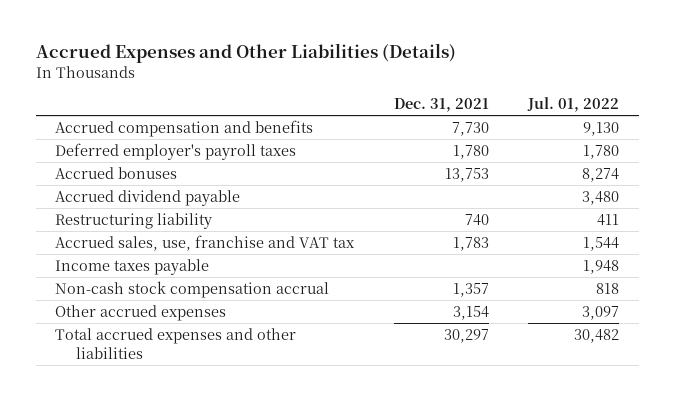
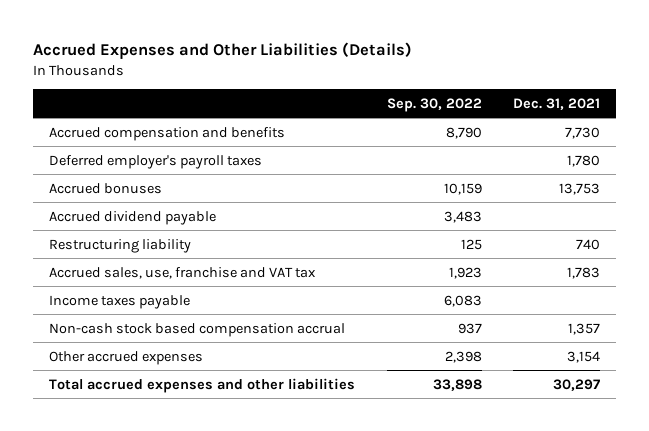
[526,97,619,113] Jul. 01, 2022 -> none
none -> [386,97,482,112] Sep. 30, 2022
[55,280,330,298] Non-cash stock compensation accrual -> [48,322,345,337] Non-cash stock based compensation accrual

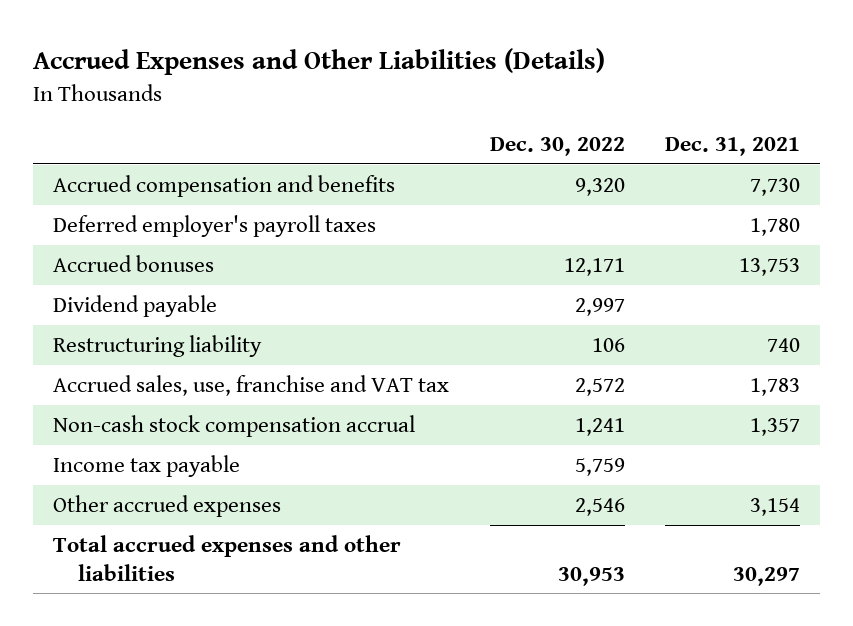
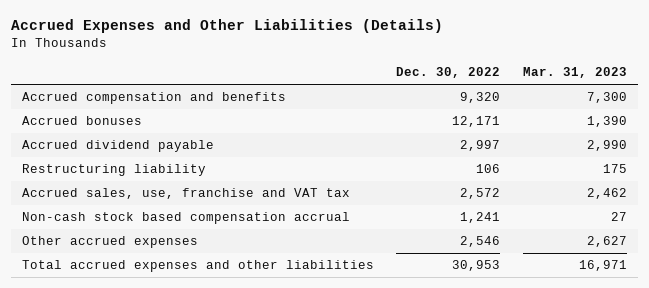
[664,137,800,157] Dec. 31, 2021 -> none
none -> [522,67,627,79] Mar. 31, 2023
[53,215,377,238] Deferred employer's payroll taxes -> none
[53,295,218,318] Dividend payable -> [21,140,214,153] Accrued dividend payable
[53,455,241,478] Income tax payable -> none
[53,415,416,438] Non-cash stock compensation accrual -> [21,212,350,225] Non-cash stock based compensation accrual

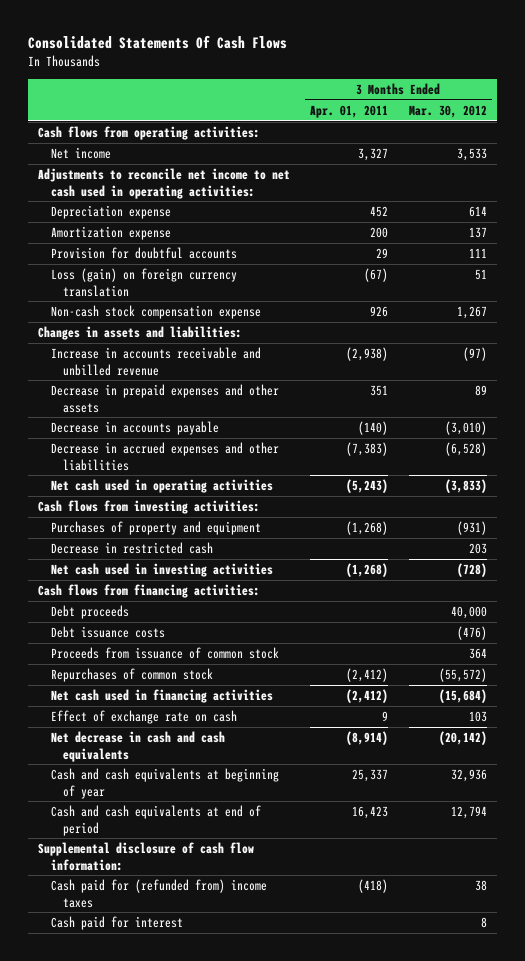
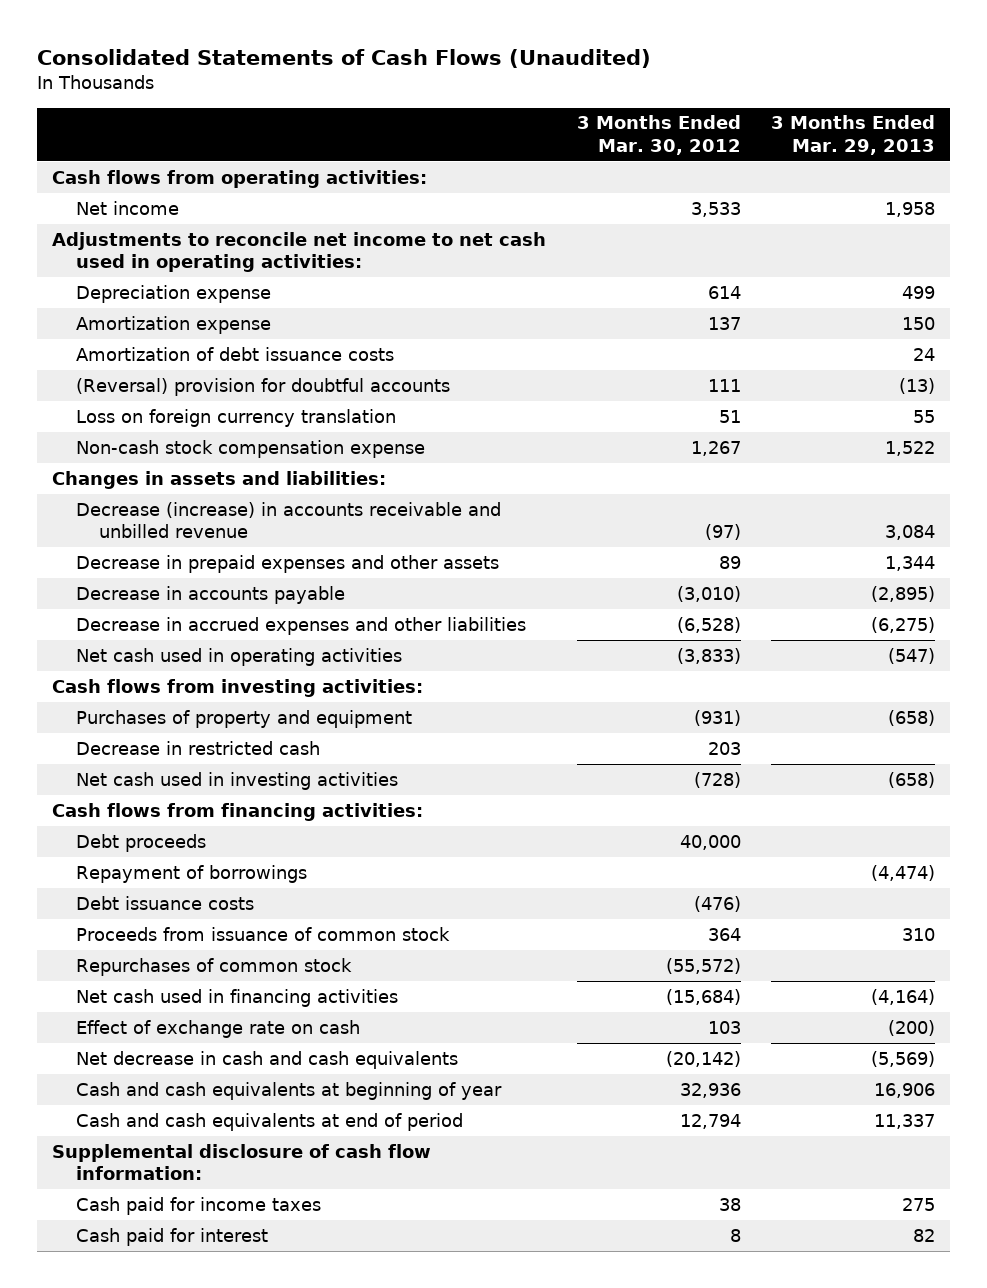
[27,35,287,50] Consolidated Statements Of Cash Flows -> [36,48,651,68] Consolidated Statements of Cash Flows (Unaudited)
[310,105,389,119] Apr. 01, 2011 -> none
none -> [771,115,936,155] 3 Months Ended Mar. 29, 2013
none -> [75,346,394,361] Amortization of debt issuance costs
[50,247,237,260] Provision for doubtful accounts -> [75,377,450,396] (Reversal) provision for doubtful accounts
[50,268,237,297] Loss (gain) on foreign currency translation -> [75,408,396,427] Loss on foreign currency translation
[50,347,261,376] Increase in accounts receivable and unbilled revenue -> [75,501,501,539] Decrease (increase) in accounts receivable and unbilled revenue
none -> [75,864,307,883] Repayment of borrowings
[50,879,267,908] Cash paid for (refunded from) income taxes -> [75,1196,321,1215] Cash paid for income taxes

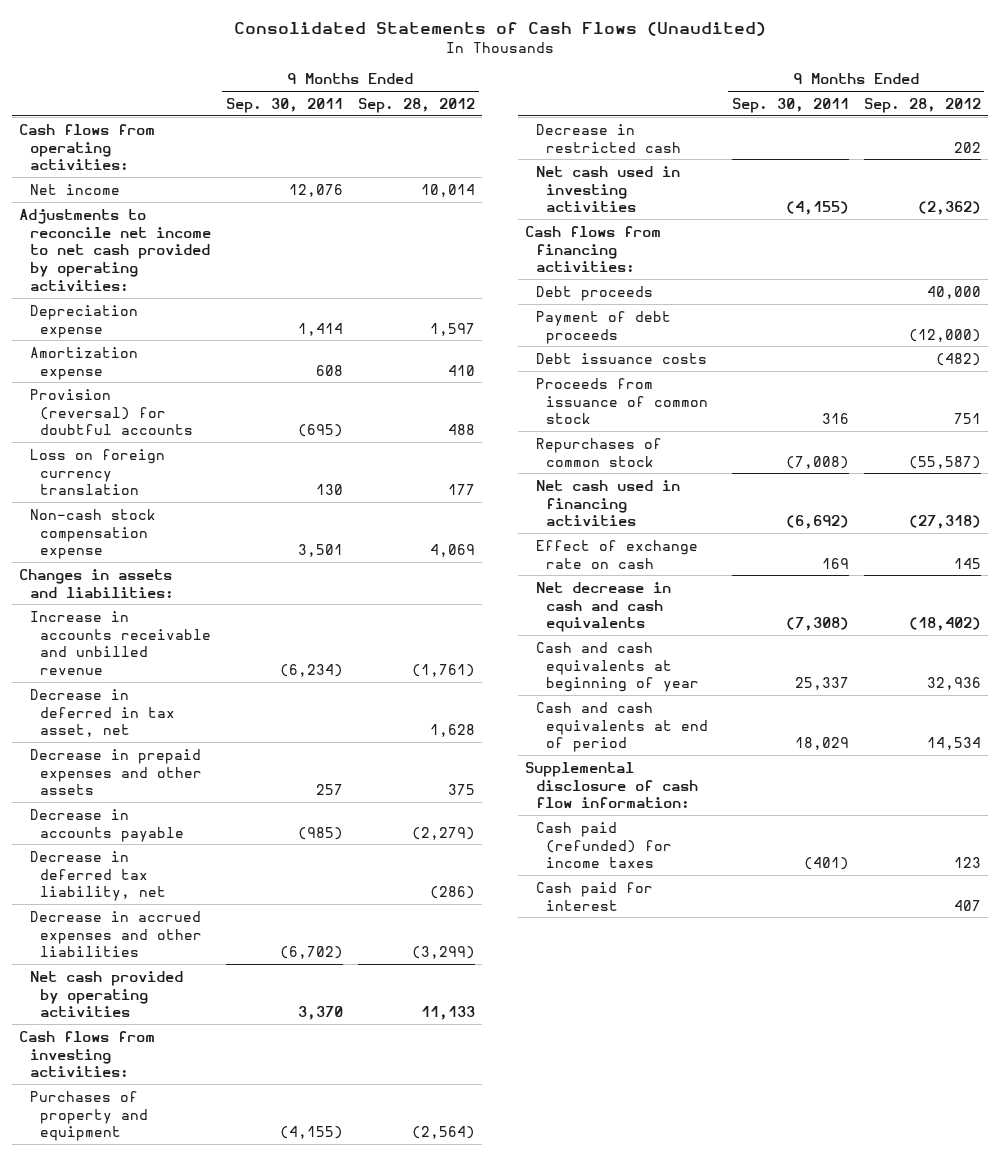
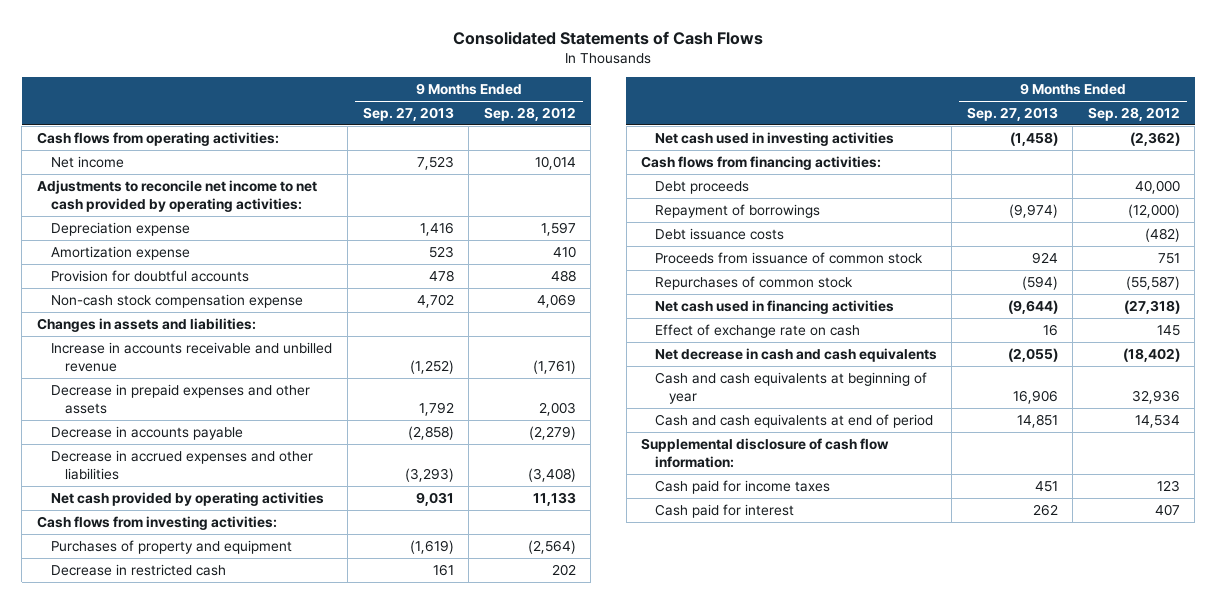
[233,21,766,36] Consolidated Statements of Cash Flows (Unaudited) -> [453,30,764,45] Consolidated Statements of Cash Flows
[226,97,344,113] Sep. 30, 2011 -> none
none -> [362,106,454,121] Sep. 27, 2013
[29,448,165,496] Loss on foreign currency translation -> none
[29,388,194,436] Provision (reversal) for doubtful accounts -> [50,269,249,282] Provision for doubtful accounts
[29,688,176,738] Decrease in deferred in tax asset, net -> none
[447,784,475,796] 375 -> [538,401,576,416] 2,003
[29,850,167,902] Decrease in deferred tax liability, net -> none
[411,946,475,960] (3,299) -> [527,467,576,482] (3,408)
[535,310,671,344] Payment of debt proceeds -> none
none -> [654,203,820,218] Repayment of borrowings
[535,821,673,869] Cash paid (refunded) for income taxes -> [654,479,830,494] Cash paid for income taxes

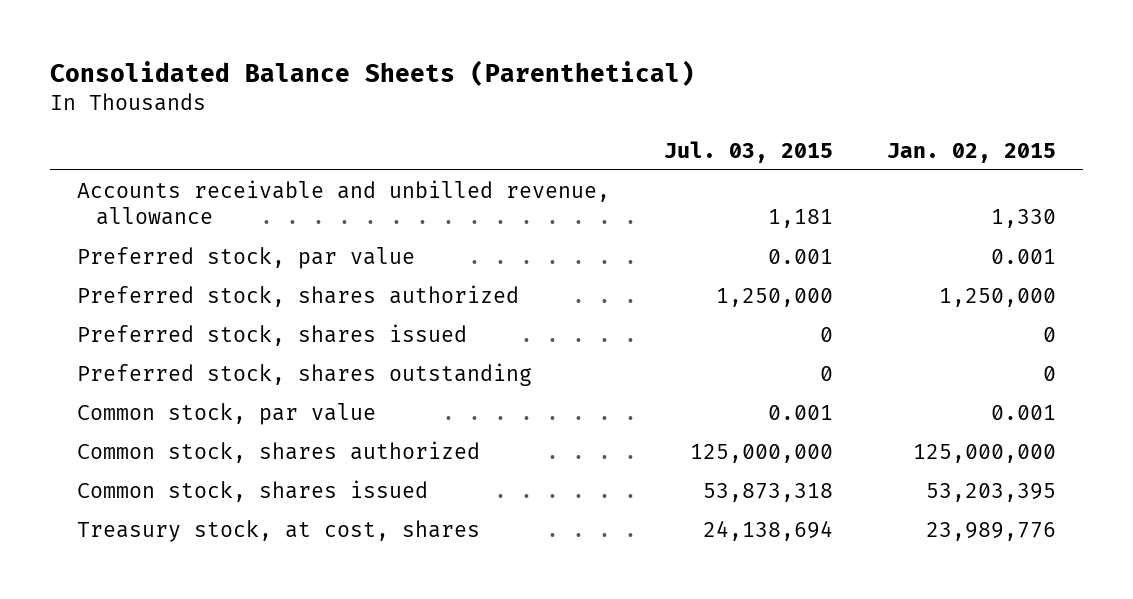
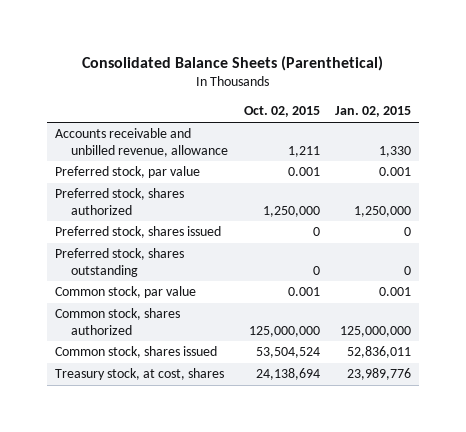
[664,140,834,163] Jul. 03, 2015 -> none
none -> [243,106,320,118] Oct. 02, 2015
[926,482,1057,502] 53,203,395 -> [347,346,412,359] 52,836,011

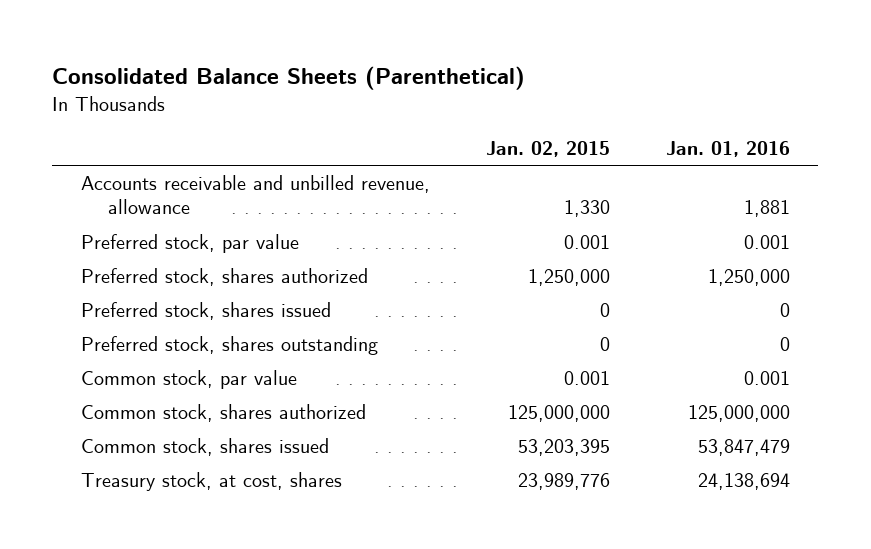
[243,106,320,118] Oct. 02, 2015 -> none
none -> [666,141,791,158] Jan. 01, 2016
[347,346,412,359] 52,836,011 -> [517,439,610,457] 53,203,395

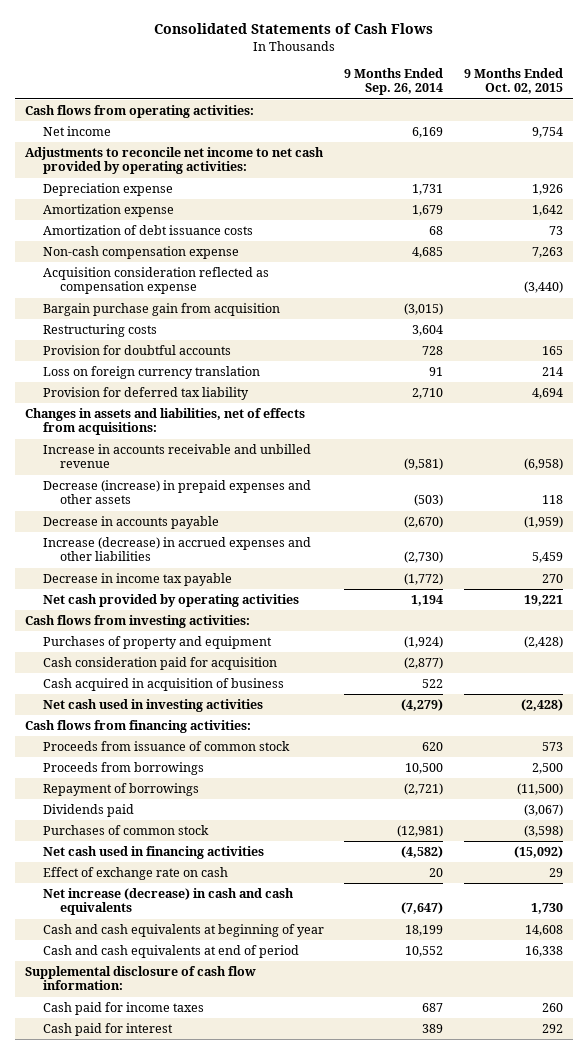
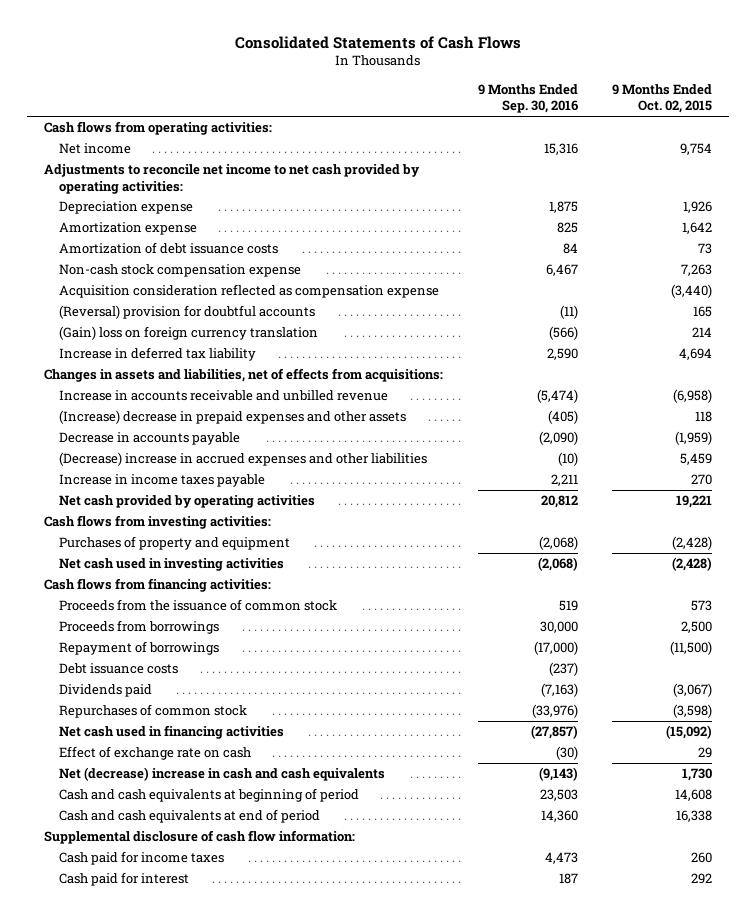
[344,67,444,96] 9 Months Ended Sep. 26, 2014 -> none
none -> [477,83,578,114] 9 Months Ended Sep. 30, 2016
[42,245,239,259] Non-cash compensation expense -> [58,264,301,278] Non-cash stock compensation expense
[42,302,280,316] Bargain purchase gain from acquisition -> none
[42,323,157,337] Restructuring costs -> none
[42,344,231,355] Provision for doubtful accounts -> [58,305,315,320] (Reversal) provision for doubtful accounts
[42,365,260,379] Loss on foreign currency translation -> [58,326,318,341] (Gain) loss on foreign currency translation
[42,386,249,400] Provision for deferred tax liability -> [58,347,256,362] Increase in deferred tax liability
[42,479,311,505] Decrease (increase) in prepaid expenses and other assets -> [58,410,406,425] (Increase) decrease in prepaid expenses and other assets
[42,536,311,562] Increase (decrease) in accrued expenses and other liabilities -> [58,452,427,467] (Decrease) increase in accrued expenses and other liabilities
[42,572,232,586] Decrease in income tax payable -> [58,474,265,488] Increase in income taxes payable
[42,656,277,670] Cash consideration paid for acquisition -> none
[42,677,284,691] Cash acquired in acquisition of business -> none
[42,740,290,751] Proceeds from issuance of common stock -> [58,599,337,612] Proceeds from the issuance of common stock
none -> [58,663,178,675] Debt issuance costs
[42,824,209,835] Purchases of common stock -> [58,704,247,719] Repurchases of common stock
[42,887,294,916] Net increase (decrease) in cash and cash equivalents -> [58,767,385,782] Net (decrease) increase in cash and cash equivalents
[42,923,324,937] Cash and cash equivalents at beginning of year -> [58,788,359,803] Cash and cash equivalents at beginning of period

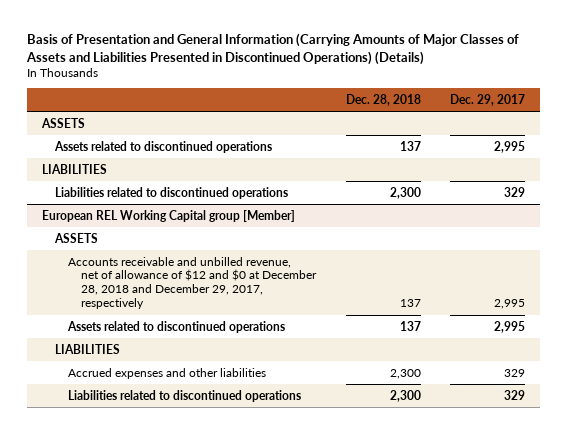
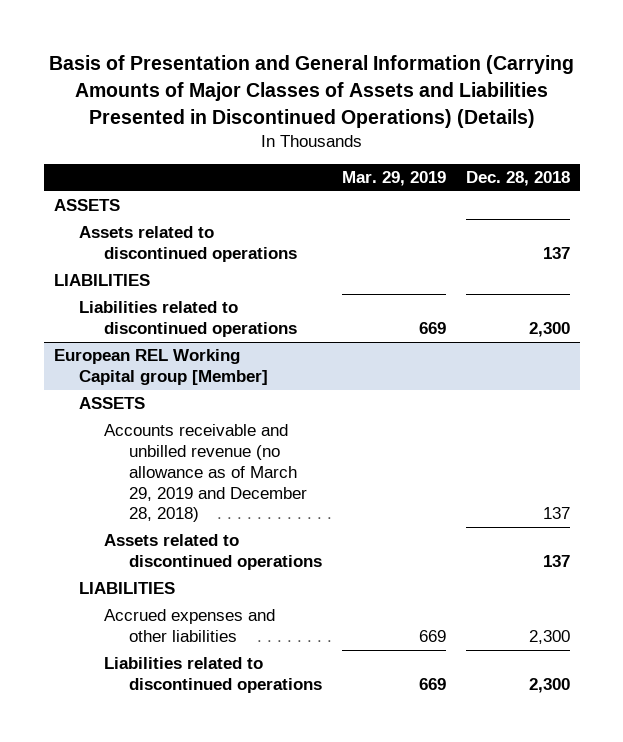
[450,93,526,106] Dec. 29, 2017 -> none
none -> [341,171,446,187] Mar. 29, 2019
[68,256,318,310] Accounts receivable and unbilled revenue, net of allowance of $12 and $0 at December 28, 2018 and December 29, 2017, respectively -> [103,424,307,523] Accounts receivable and unbilled revenue (no allowance as of March 29, 2019 and December 28, 2018)

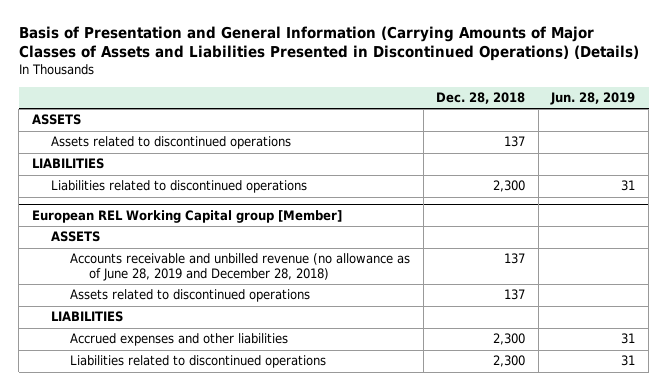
[341,171,446,187] Mar. 29, 2019 -> none
none -> [550,92,636,106] Jun. 28, 2019
[103,424,307,523] Accounts receivable and unbilled revenue (no allowance as of March 29, 2019 and December 28, 2018) -> [69,253,410,281] Accounts receivable and unbilled revenue (no allowance as of June 28, 2019 and December 28, 2018)

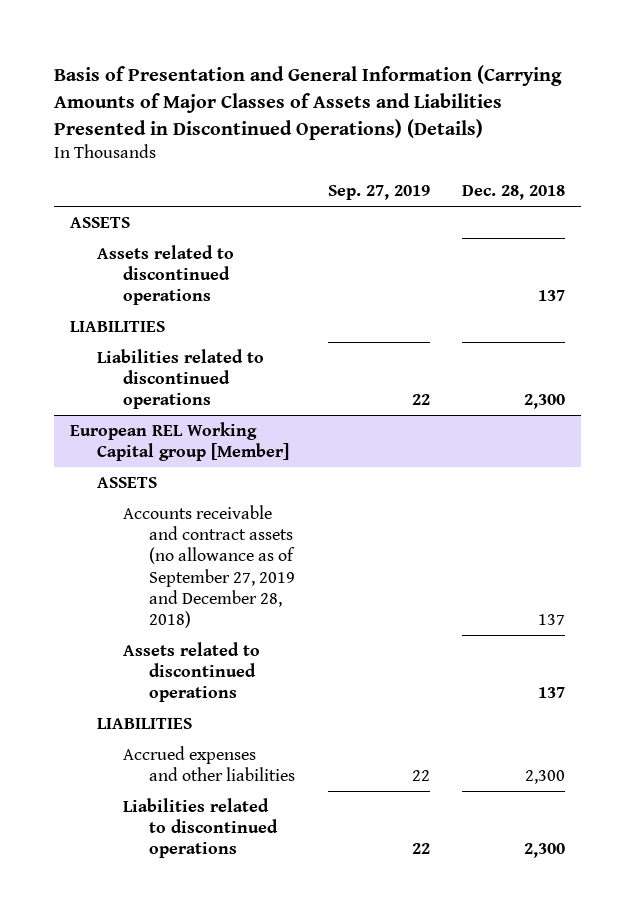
[550,92,636,106] Jun. 28, 2019 -> none
none -> [327,185,430,201] Sep. 27, 2019
[69,253,410,281] Accounts receivable and unbilled revenue (no allowance as of June 28, 2019 and December 28, 2018) -> [123,504,296,629] Accounts receivable and contract assets (no allowance as of September 27, 2019 and December 28, 2018)

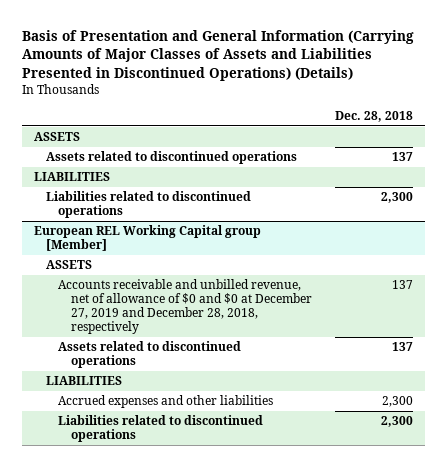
[327,185,430,201] Sep. 27, 2019 -> none
[123,504,296,629] Accounts receivable and contract assets (no allowance as of September 27, 2019 and December 28, 2018) -> [58,279,312,335] Accounts receivable and unbilled revenue, net of allowance of $0 and $0 at December 27, 2019 and December 28, 2018, respectively

